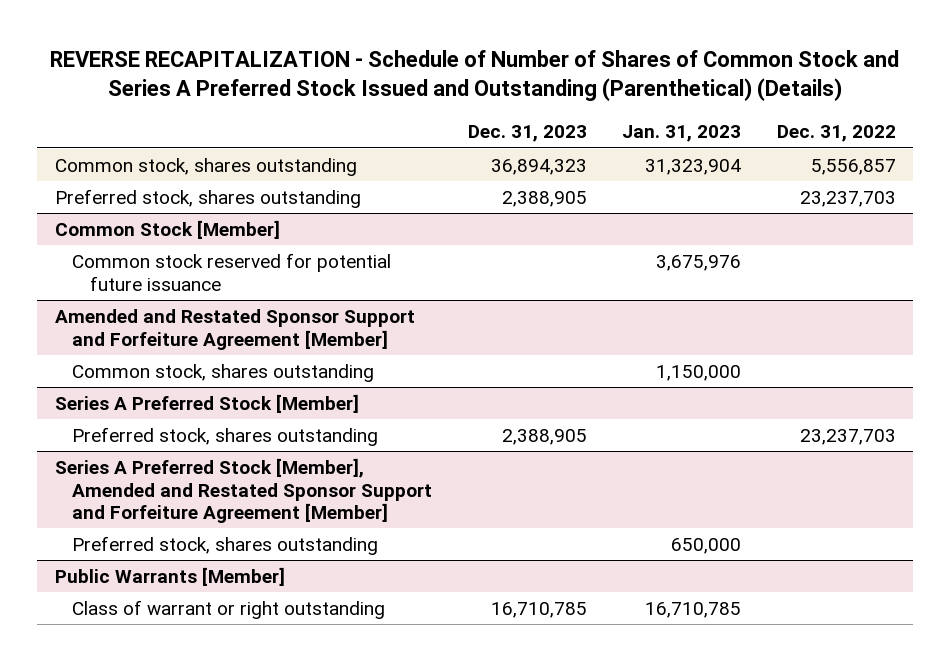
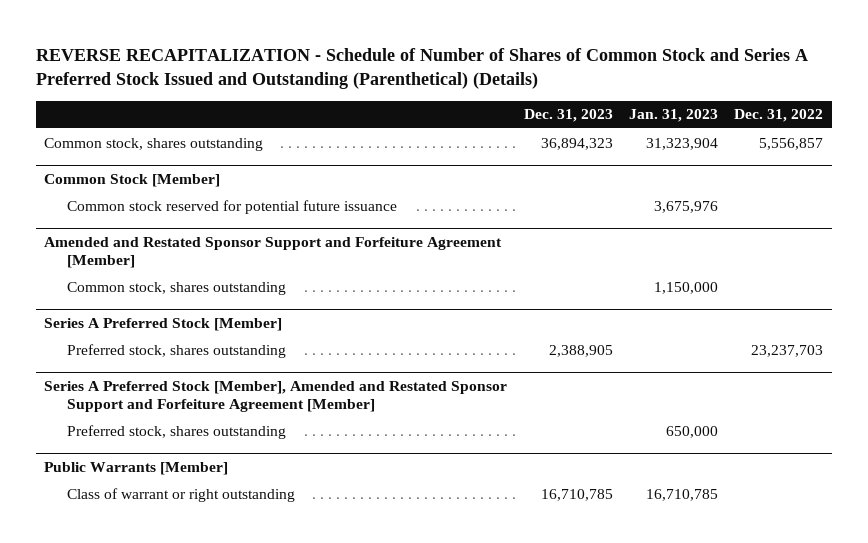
[54,188,361,208] Preferred stock, shares outstanding -> none

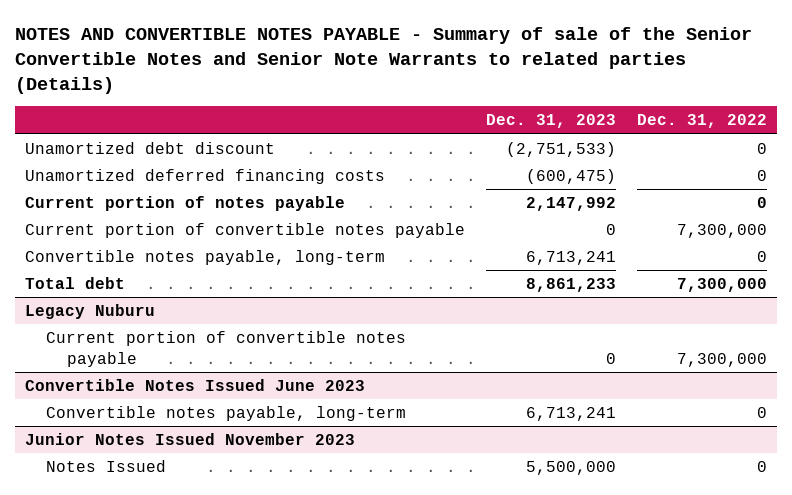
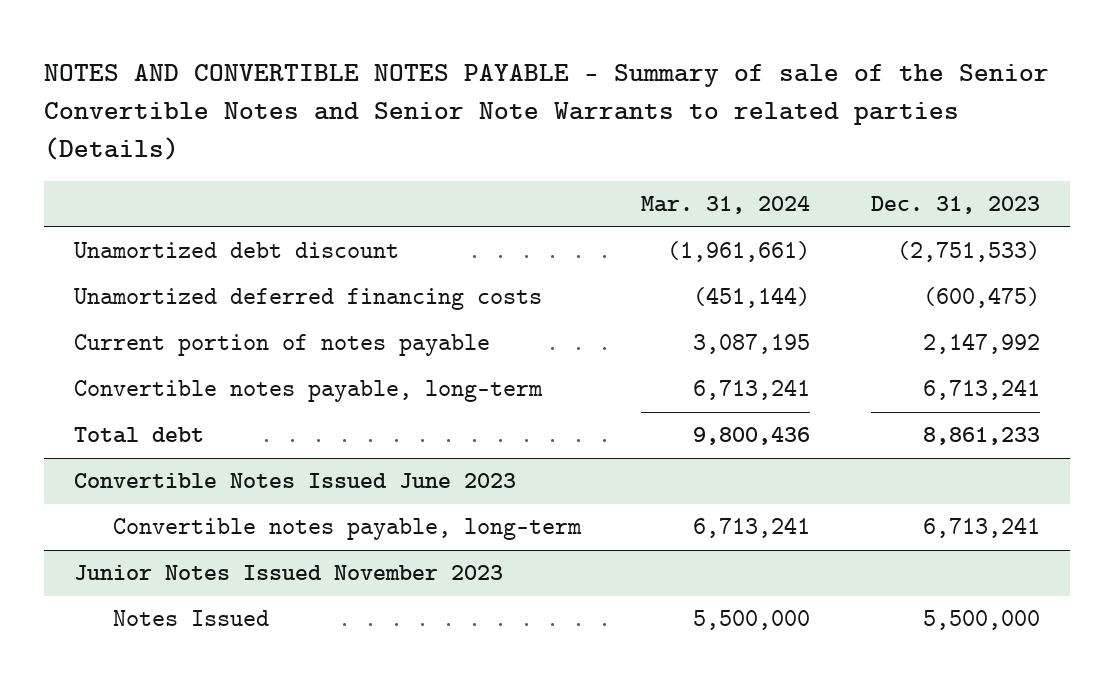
[636,114,767,129] Dec. 31, 2022 -> none
none -> [641,196,811,215] Mar. 31, 2024
[25,223,466,239] Current portion of convertible notes payable -> none
[25,304,156,320] Legacy Nuburu -> none
[45,331,406,367] Current portion of convertible notes payable -> none

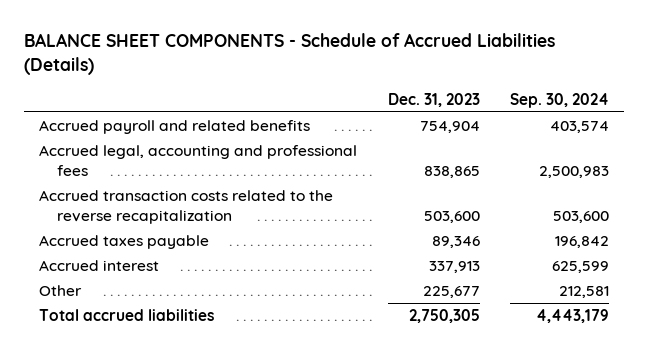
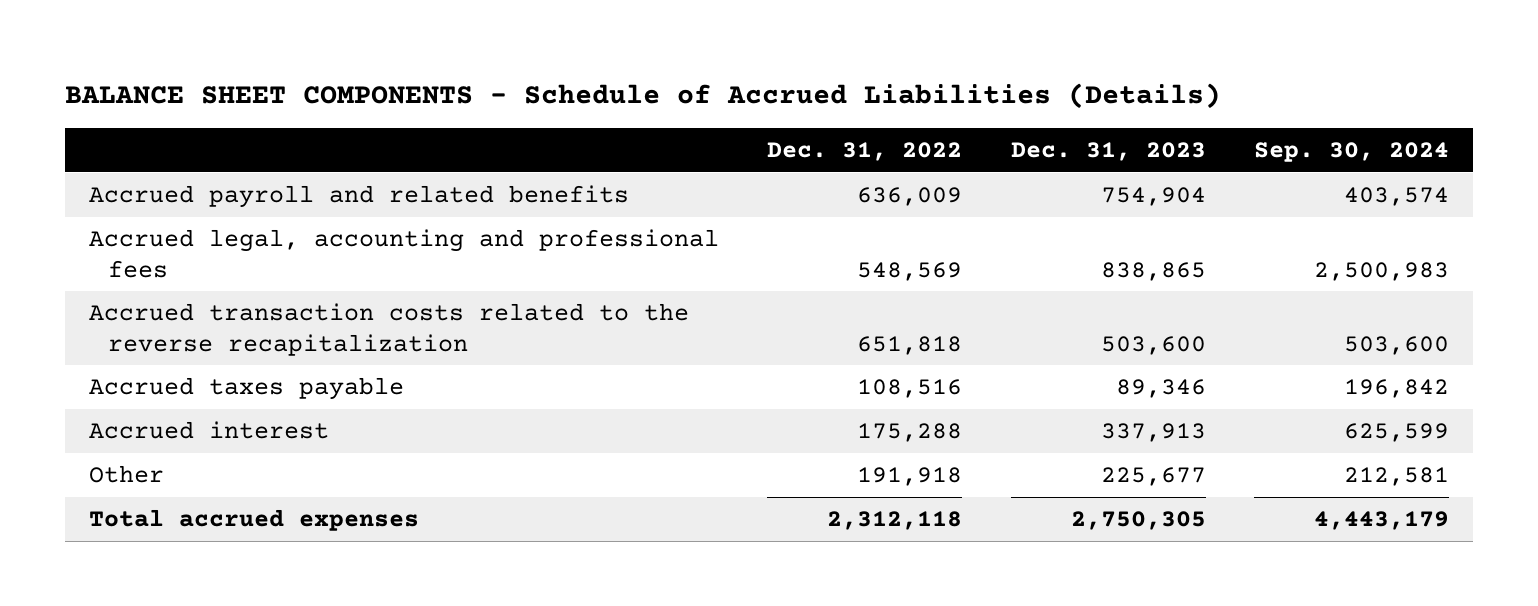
none -> [767,142,963,162] Dec. 31, 2022
[38,309,214,322] Total accrued liabilities -> [89,509,420,532] Total accrued expenses

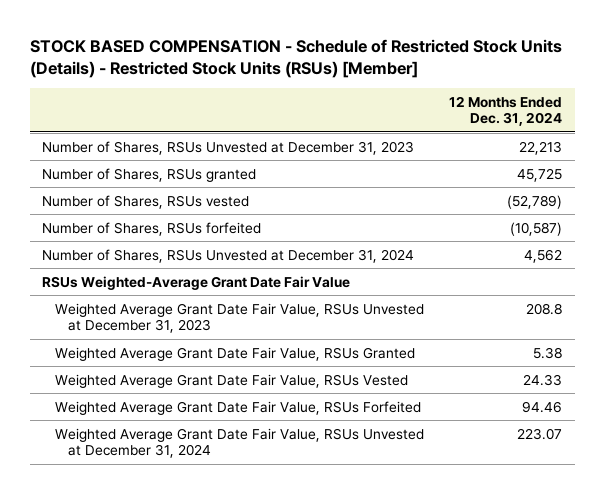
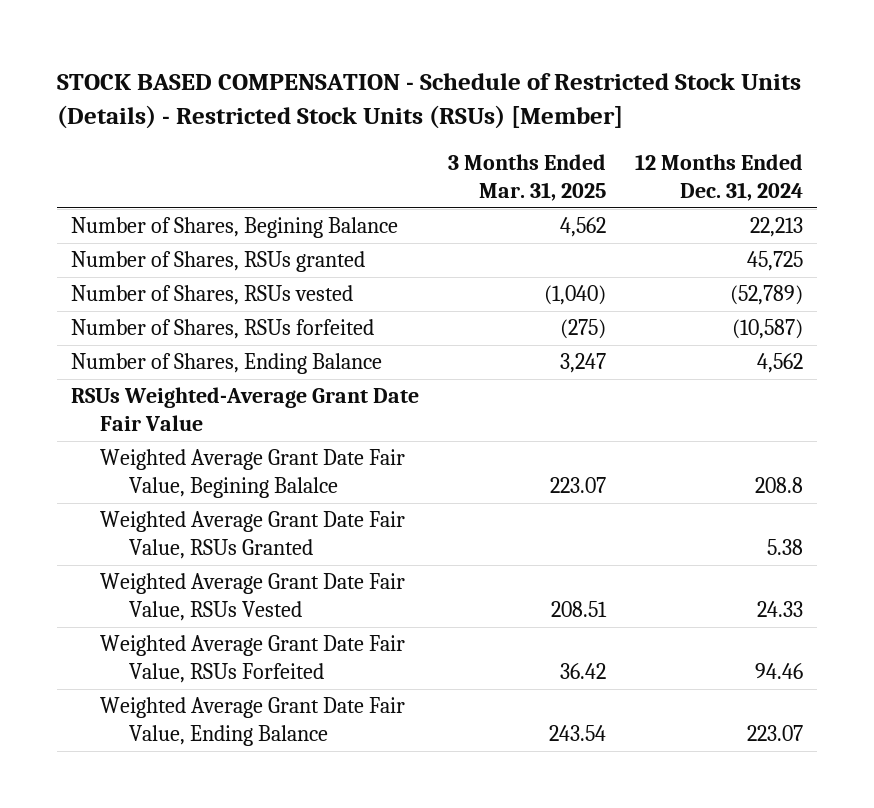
none -> [447,154,606,202] 3 Months Ended Mar. 31, 2025
[42,140,415,155] Number of Shares, RSUs Unvested at December 31, 2023 -> [71,217,399,239] Number of Shares, Begining Balance
[42,248,415,263] Number of Shares, RSUs Unvested at December 31, 2024 -> [71,353,383,375] Number of Shares, Ending Balance
[55,302,425,334] Weighted Average Grant Date Fair Value, RSUs Unvested at December 31, 2023 -> [100,449,406,499] Weighted Average Grant Date Fair Value, Begining Balalce
[55,427,425,459] Weighted Average Grant Date Fair Value, RSUs Unvested at December 31, 2024 -> [100,697,406,747] Weighted Average Grant Date Fair Value, Ending Balance

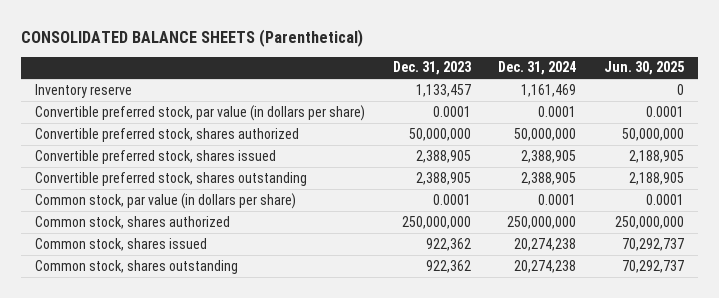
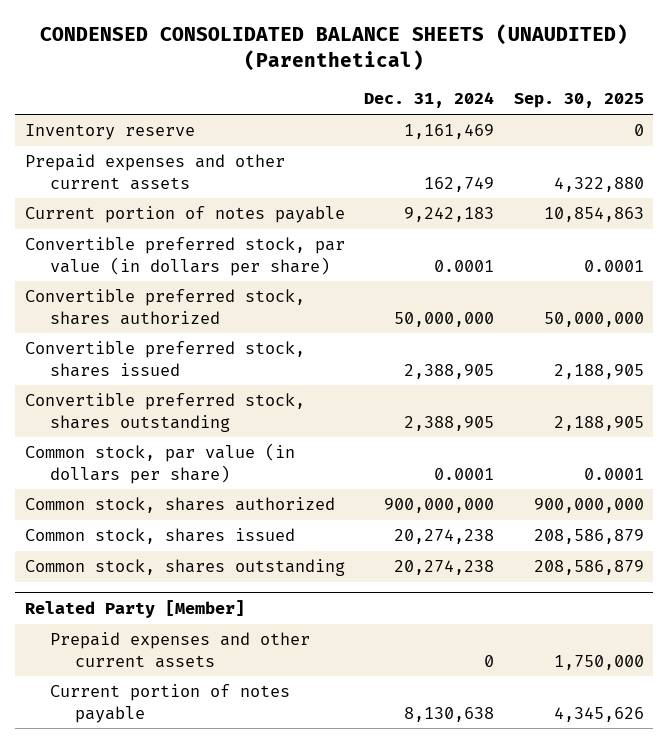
[21,28,364,47] CONSOLIDATED BALANCE SHEETS (Parenthetical) -> [40,23,629,71] CONDENSED CONSOLIDATED BALANCE SHEETS (UNAUDITED) (Parenthetical)
[392,61,471,76] Dec. 31, 2023 -> none
[604,61,685,76] Jun. 30, 2025 -> none
none -> [513,93,644,109] Sep. 30, 2025
none -> [25,154,286,190] Prepaid expenses and other current assets
none -> [25,206,346,224] Current portion of notes payable
[507,215,577,229] 250,000,000 -> [384,498,495,514] 900,000,000
none -> [25,599,246,618] Related Party [Member]
none -> [50,632,311,668] Prepaid expenses and other current assets
none -> [50,684,291,723] Current portion of notes payable

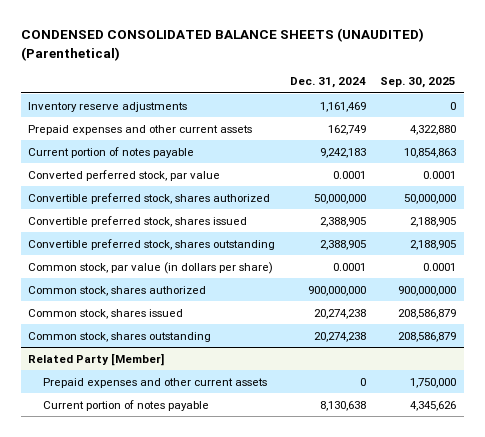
[25,124,196,141] Inventory reserve -> [28,101,188,112] Inventory reserve adjustments
[25,237,346,276] Convertible preferred stock, par value (in dollars per share) -> [28,169,221,181] Converted perferred stock, par value

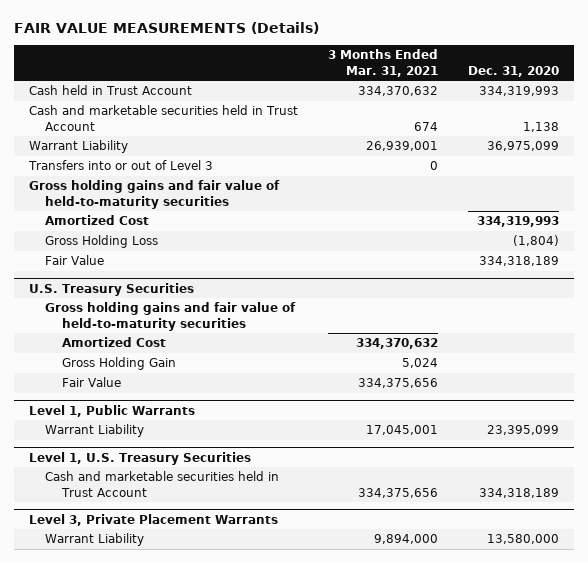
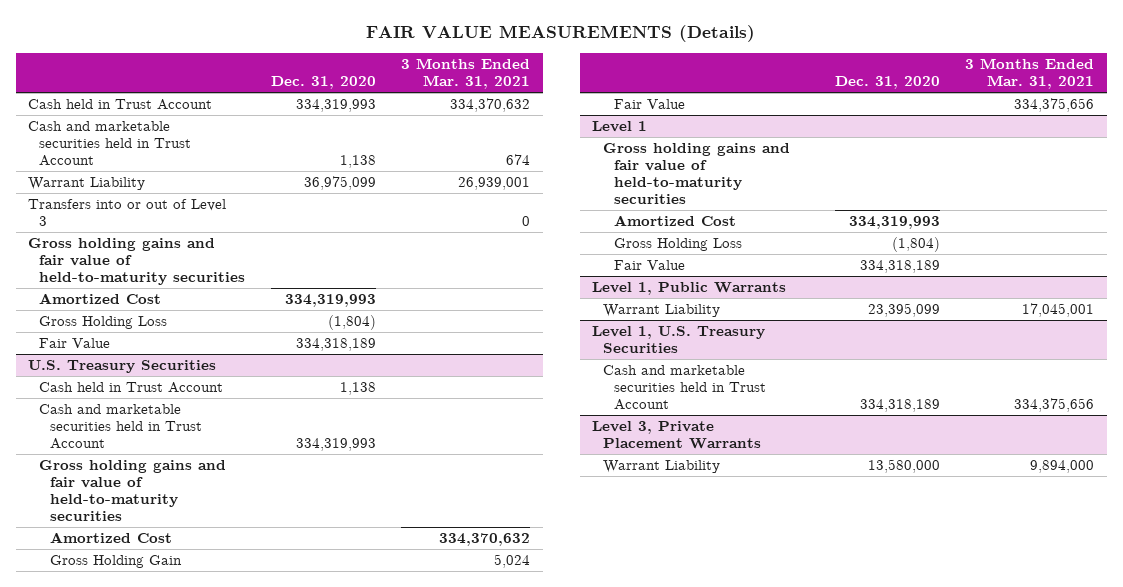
none -> [39,381,224,393] Cash held in Trust Account
none -> [39,403,203,450] Cash and marketable securities held in Trust Account
none -> [592,120,648,132] Level 1
none -> [603,142,791,205] Gross holding gains and fair value of held-to-maturity securities
none -> [614,214,737,226] Amortized Cost
none -> [614,237,743,251] Gross Holding Loss
none -> [614,259,686,270] Fair Value

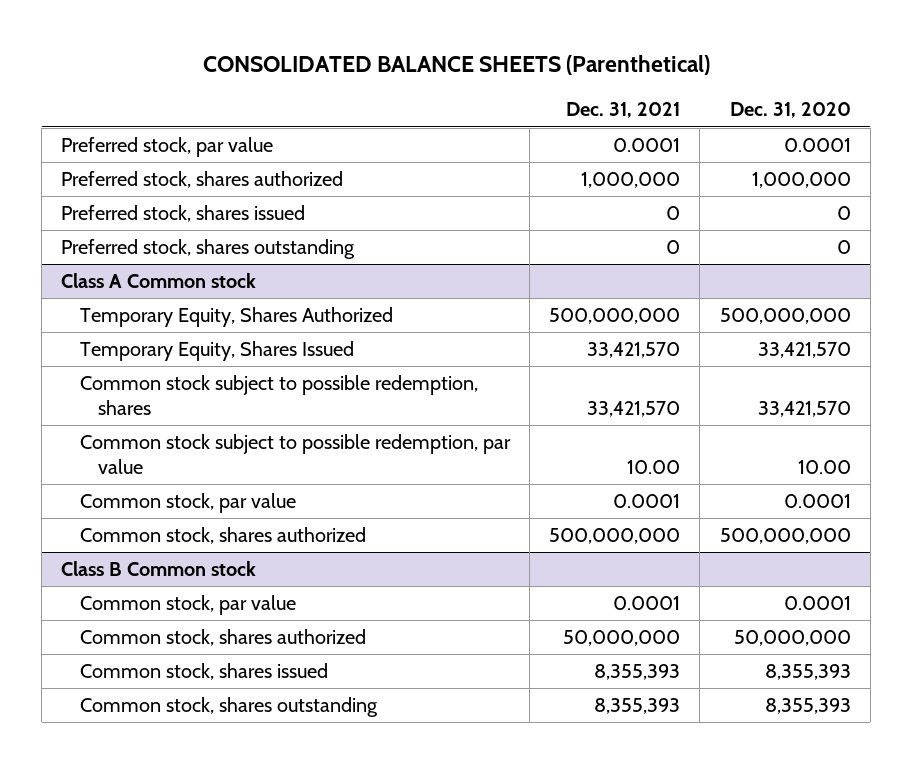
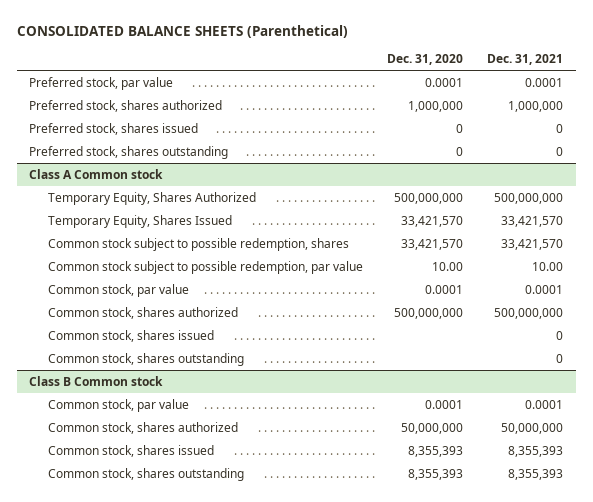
none -> [47,329,214,342] Common stock, shares issued
none -> [47,352,244,366] Common stock, shares outstanding

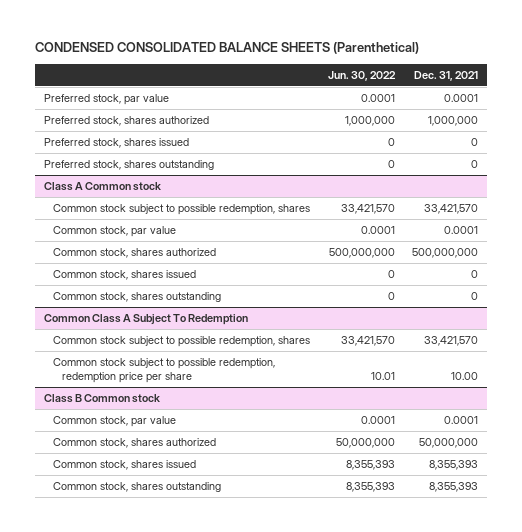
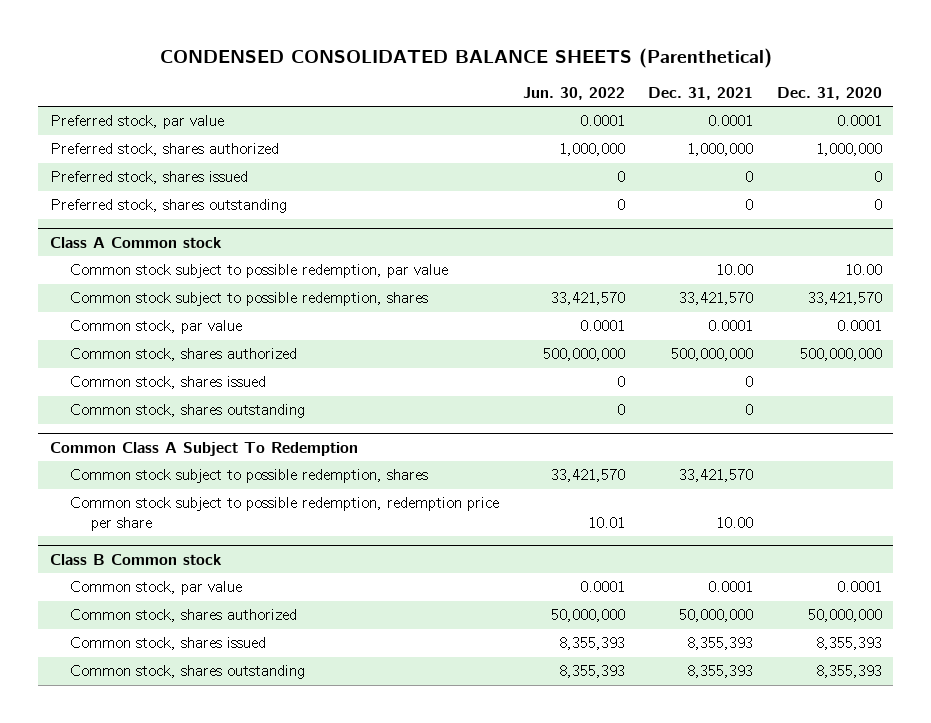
none -> [776,86,882,100] Dec. 31, 2020
none -> [70,264,449,279] Common stock subject to possible redemption, par value

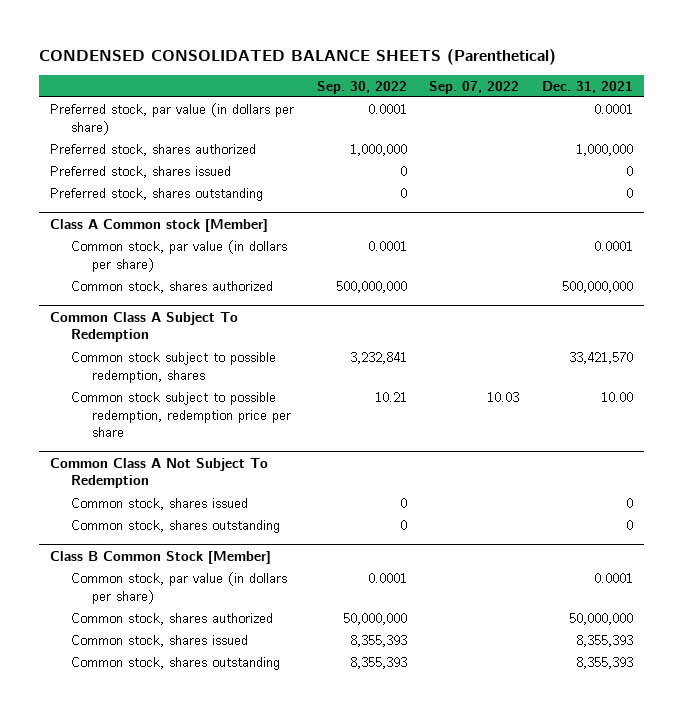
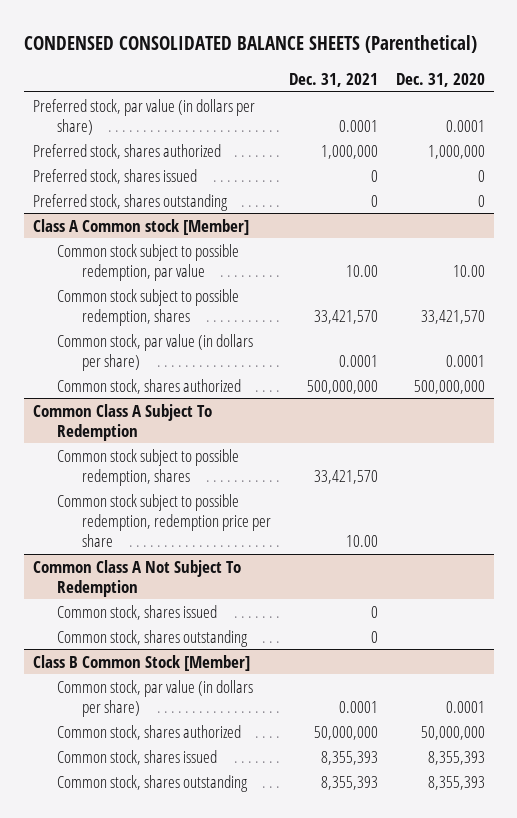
[316,80,407,94] Sep. 30, 2022 -> none
[429,80,520,94] Sep. 07, 2022 -> none
none -> [395,72,485,87] Dec. 31, 2020
none -> [57,243,240,281] Common stock subject to possible redemption, par value
none -> [57,288,240,326] Common stock subject to possible redemption, shares

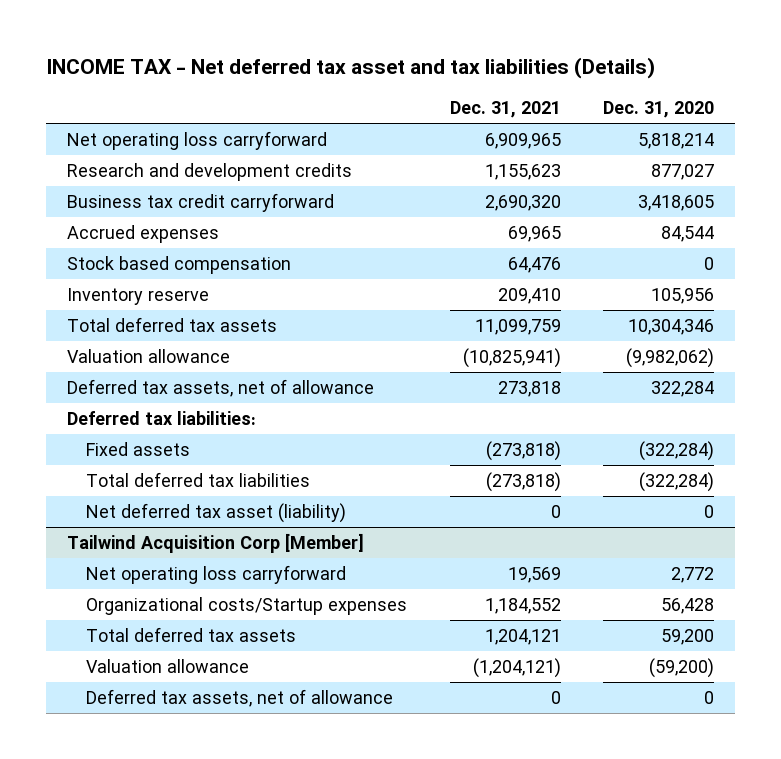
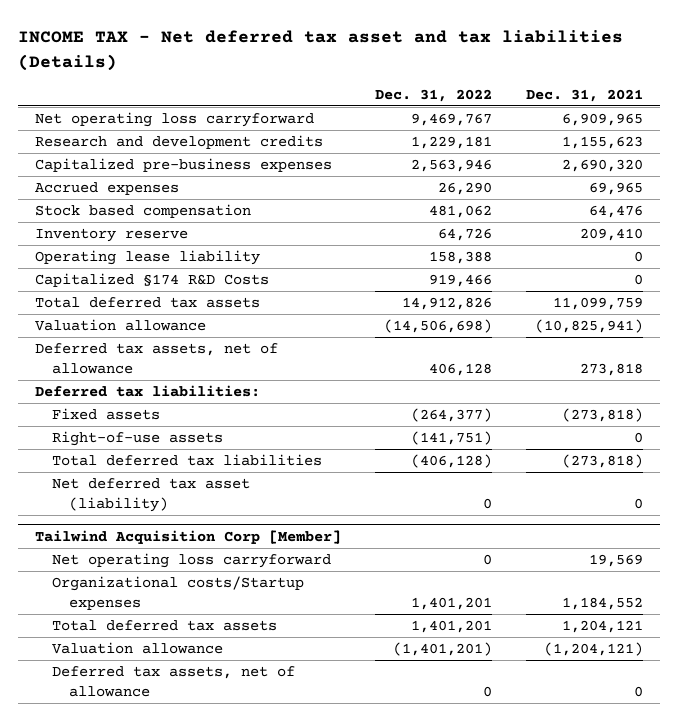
[603,101,715,119] Dec. 31, 2020 -> none
none -> [374,88,492,102] Dec. 31, 2022
[67,192,335,212] Business tax credit carryforward -> [34,158,332,173] Capitalized pre-business expenses
none -> [34,250,260,266] Operating lease liability
none -> [34,273,269,288] Capitalized §174 R&D Costs
none -> [51,431,223,447] Right-of-use assets

